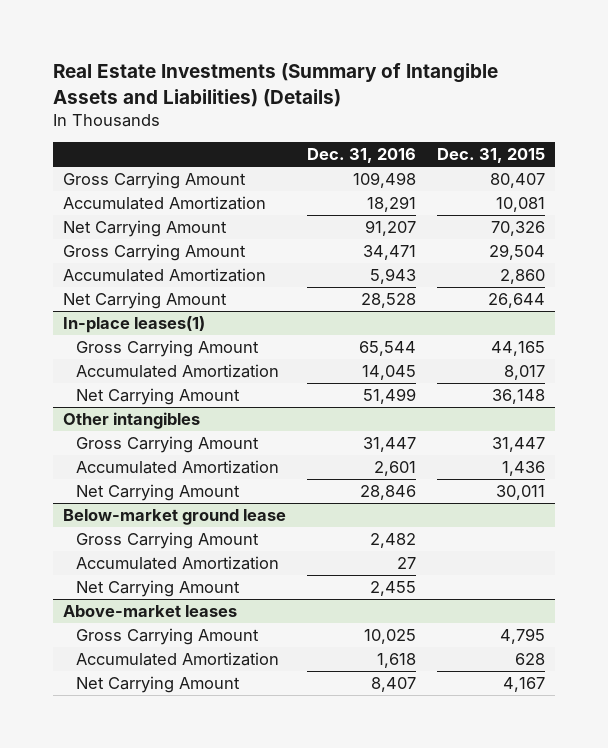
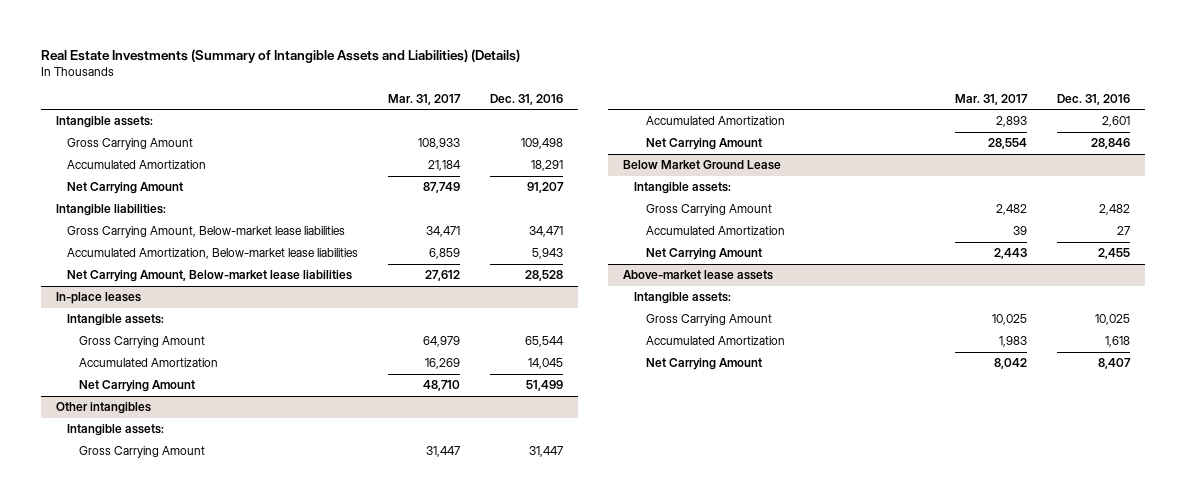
[436,148,545,164] Dec. 31, 2015 -> none
none -> [388,93,462,105] Mar. 31, 2017
none -> [56,116,154,129] Intangible assets:
none -> [56,204,167,217] Intangible liabilities:
[63,243,247,261] Gross Carrying Amount -> [67,226,346,239] Gross Carrying Amount, Below-market lease liabilities
[63,267,267,282] Accumulated Amortization -> [67,248,359,260] Accumulated Amortization, Below-market lease liabilities
[63,291,228,309] Net Carrying Amount -> [67,270,353,283] Net Carrying Amount, Below-market lease liabilities
[63,315,206,333] In-place leases(1) -> [56,292,142,305] In-place leases
none -> [67,314,165,327] Intangible assets:
none -> [67,424,165,437] Intangible assets:
[63,508,287,525] Below-market ground lease -> [622,160,781,171] Below Market Ground Lease
none -> [634,182,732,195] Intangible assets:
[63,604,238,617] Above-market leases -> [622,270,773,281] Above-market lease assets
none -> [634,292,732,305] Intangible assets:

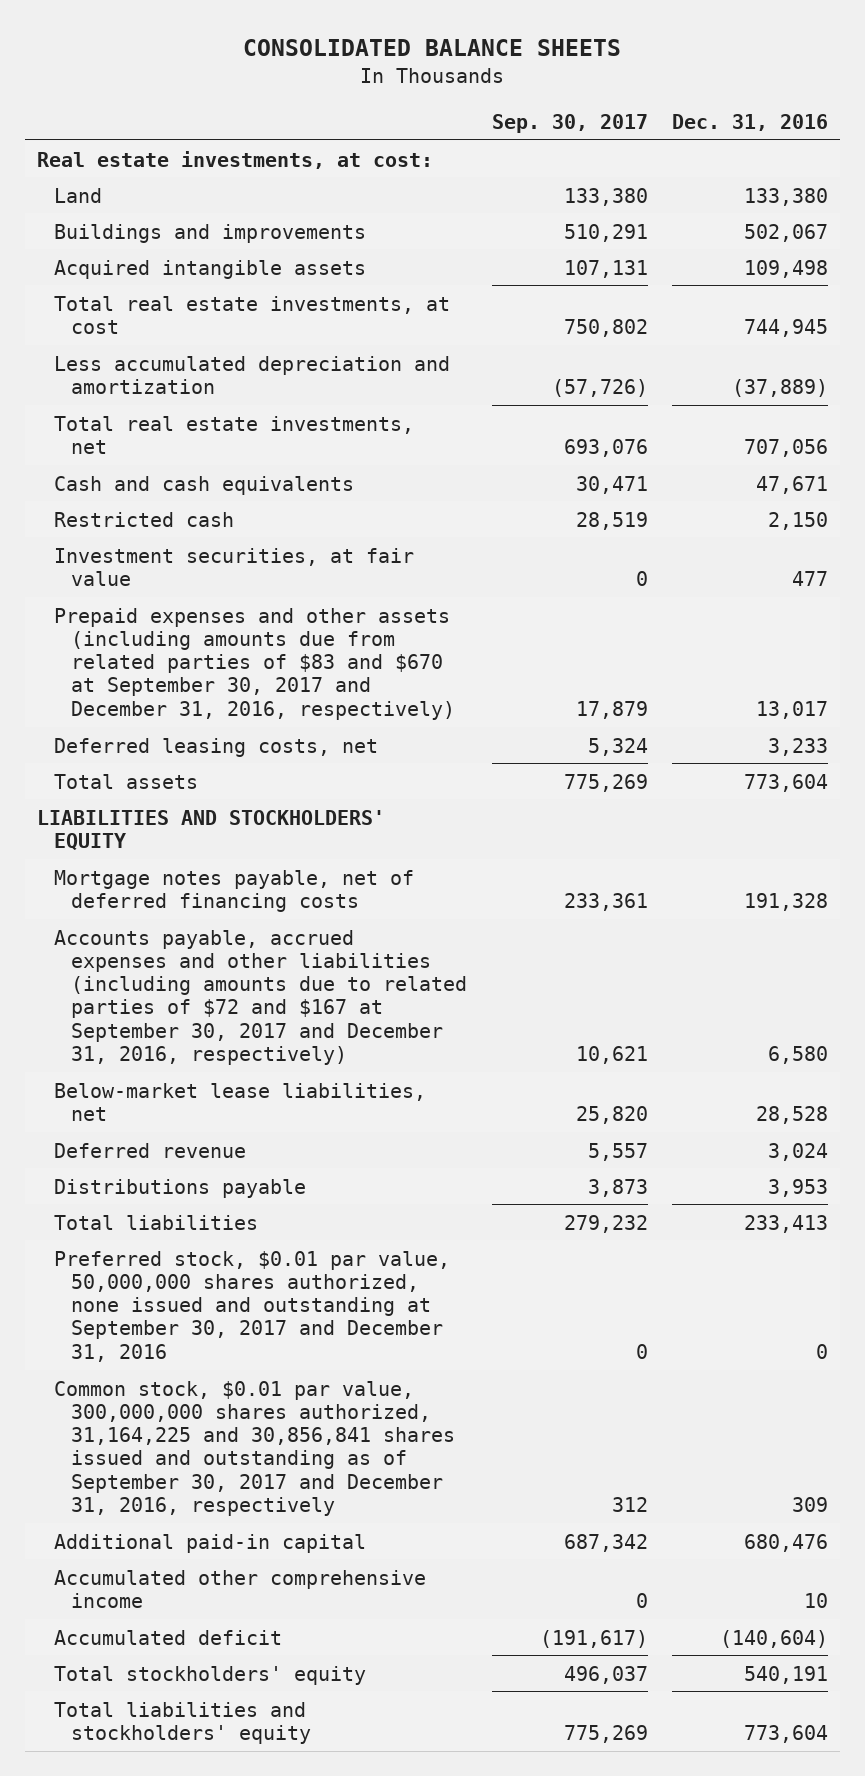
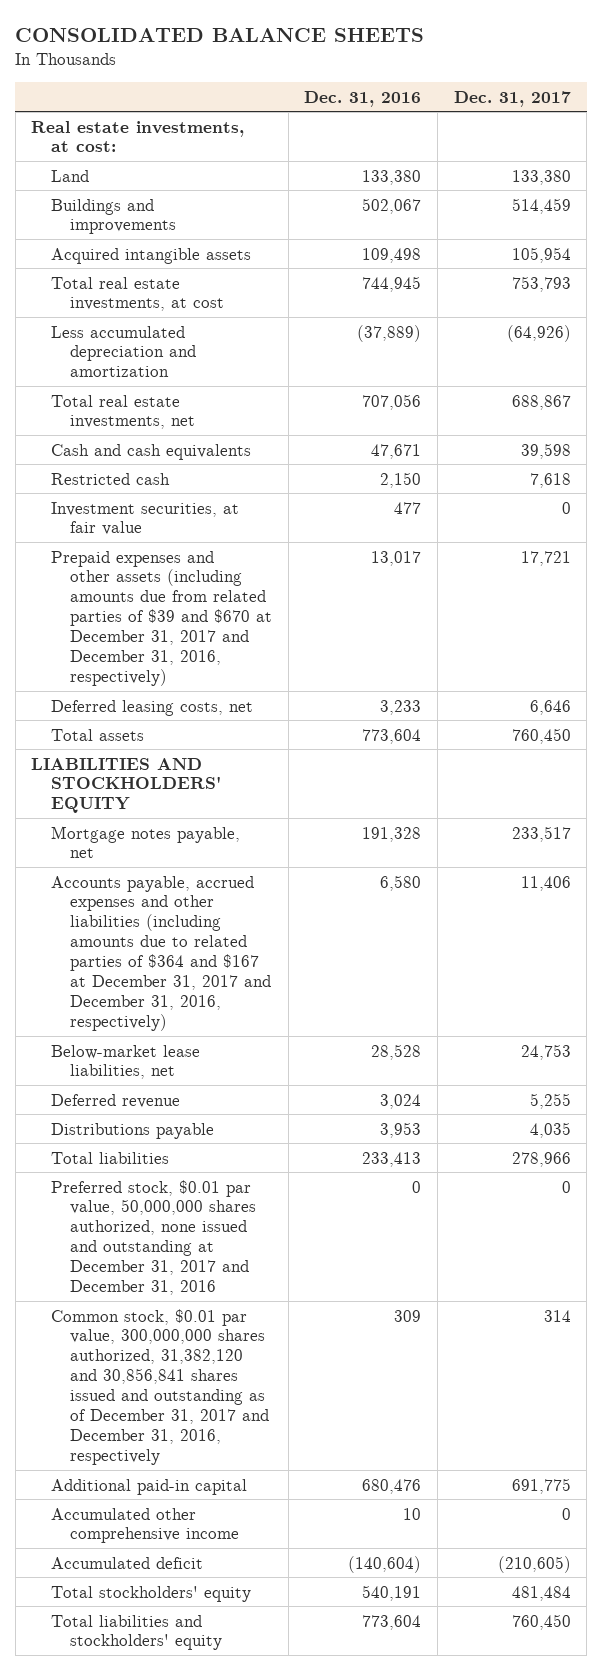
[491,114,648,134] Sep. 30, 2017 -> none
none -> [453,90,571,107] Dec. 31, 2017
[54,607,456,720] Prepaid expenses and other assets (including amounts due from related parties of $83 and $670 at September 30, 2017 and December 31, 2016, respectively) -> [50,550,273,686] Prepaid expenses and other assets (including amounts due from related parties of $39 and $670 at December 31, 2017 and December 31, 2016, respectively)
[54,869,415,912] Mortgage notes payable, net of deferred financing costs -> [50,825,240,859] Mortgage notes payable, net
[54,929,468,1066] Accounts payable, accrued expenses and other liabilities (including amounts due to related parties of $72 and $167 at September 30, 2017 and December 31, 2016, respectively) -> [50,875,272,1031] Accounts payable, accrued expenses and other liabilities (including amounts due to related parties of $364 and $167 at December 31, 2017 and December 31, 2016, respectively)
[54,1250,451,1362] Preferred stock, $0.01 par value, 50,000,000 shares authorized, none issued and outstanding at September 30, 2017 and December 31, 2016 -> [50,1179,257,1295] Preferred stock, $0.01 par value, 50,000,000 shares authorized, none issued and outstanding at December 31, 2017 and December 31, 2016
[54,1380,456,1517] Common stock, $0.01 par value, 300,000,000 shares authorized, 31,164,225 and 30,856,841 shares issued and outstanding as of September 30, 2017 and December 31, 2016, respectively -> [50,1308,270,1465] Common stock, $0.01 par value, 300,000,000 shares authorized, 31,382,120 and 30,856,841 shares issued and outstanding as of December 31, 2017 and December 31, 2016, respectively

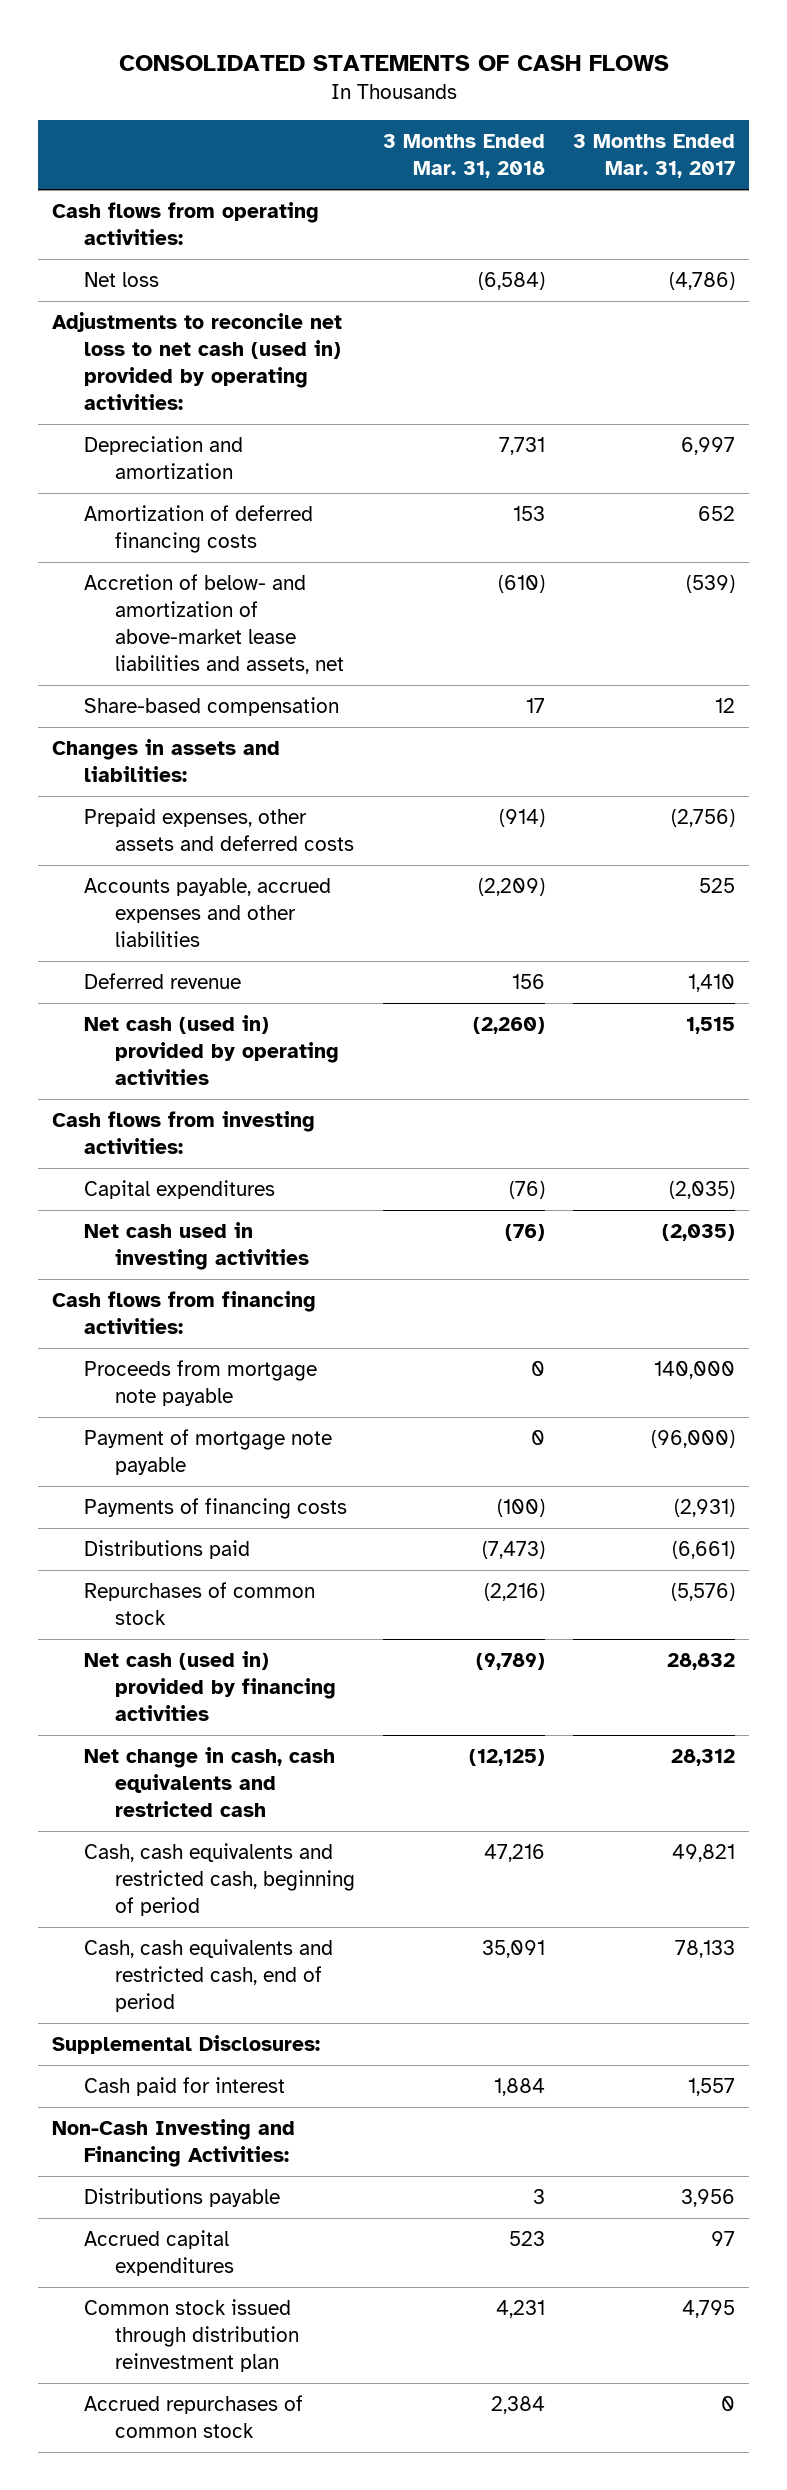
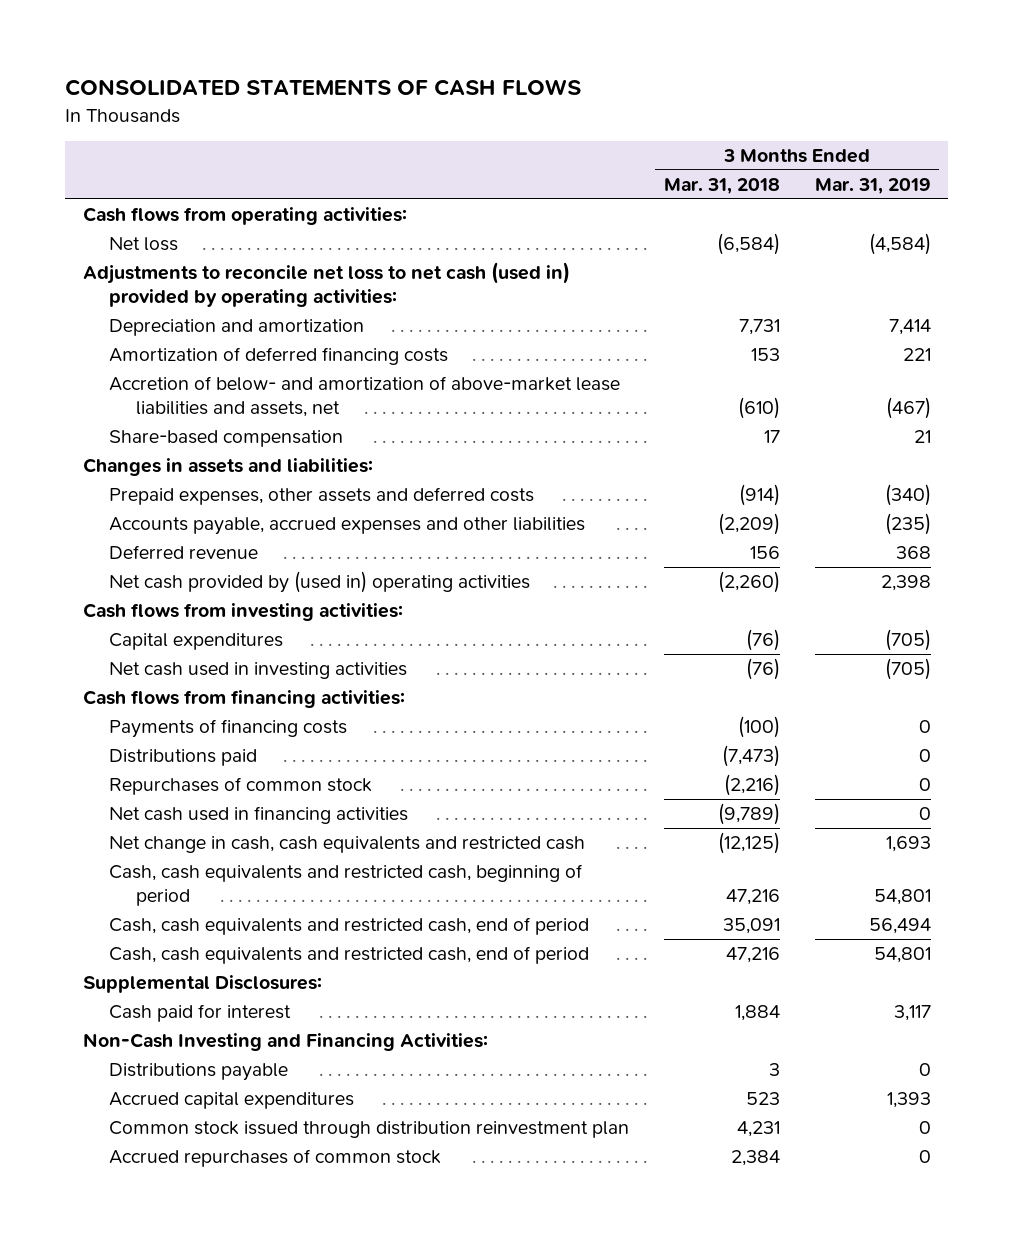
[573,134,736,179] 3 Months Ended Mar. 31, 2017 -> none
none -> [814,177,931,194] Mar. 31, 2019
[83,1015,340,1085] Net cash (used in) provided by operating activities -> [109,570,531,593] Net cash provided by (used in) operating activities
[83,1360,317,1406] Proceeds from mortgage note payable -> none
[83,1429,332,1475] Payment of mortgage note payable -> none
[83,1651,337,1721] Net cash (used in) provided by financing activities -> [109,805,409,824] Net cash used in financing activities
none -> [109,945,590,964] Cash, cash equivalents and restricted cash, end of period

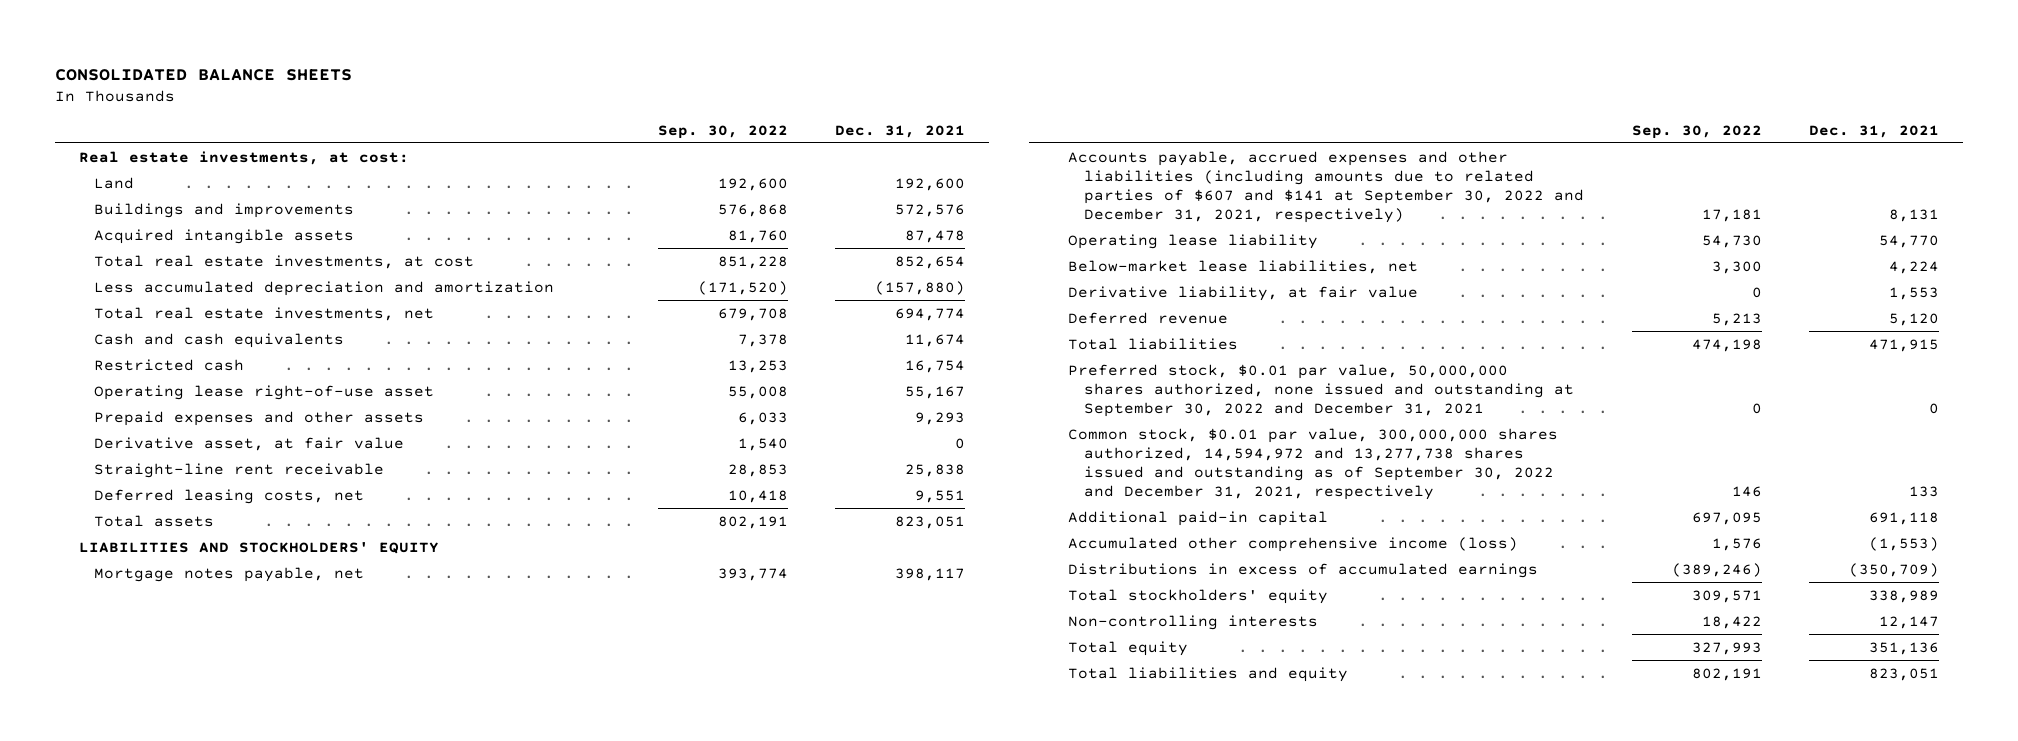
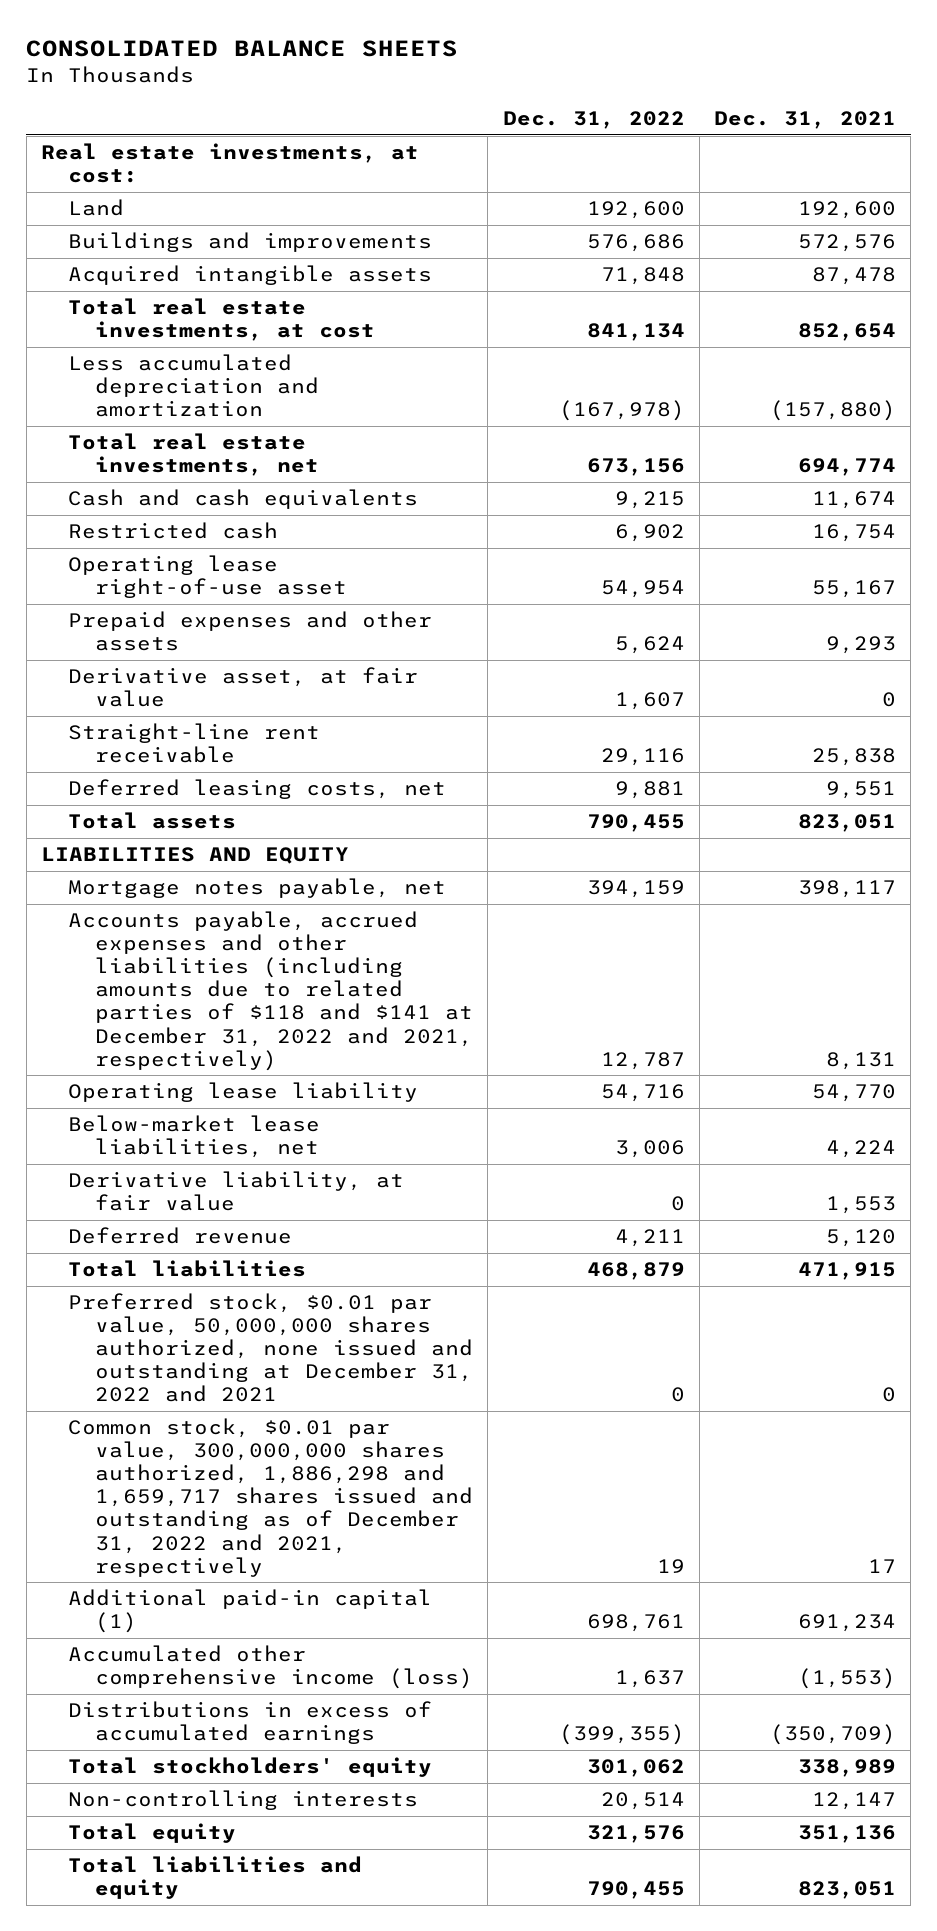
[657,124,788,139] Sep. 30, 2022 -> none
none -> [502,110,685,129] Dec. 31, 2022
[78,541,439,554] LIABILITIES AND STOCKHOLDERS' EQUITY -> [41,847,350,865] LIABILITIES AND EQUITY
[1068,150,1585,224] Accounts payable, accrued expenses and other liabilities (including amounts due to related parties of $607 and $141 at September 30, 2022 and December 31, 2021, respectively) -> [68,911,474,1071] Accounts payable, accrued expenses and other liabilities (including amounts due to related parties of $118 and $141 at December 31, 2022 and 2021, respectively)
[1068,363,1575,418] Preferred stock, $0.01 par value, 50,000,000 shares authorized, none issued and outstanding at September 30, 2022 and December 31, 2021 -> [68,1293,474,1403] Preferred stock, $0.01 par value, 50,000,000 shares authorized, none issued and outstanding at December 31, 2022 and 2021
[1068,427,1559,501] Common stock, $0.01 par value, 300,000,000 shares authorized, 14,594,972 and 13,277,738 shares issued and outstanding as of September 30, 2022 and December 31, 2021, respectively -> [68,1418,474,1577] Common stock, $0.01 par value, 300,000,000 shares authorized, 1,886,298 and 1,659,717 shares issued and outstanding as of December 31, 2022 and 2021, respectively
[1909,486,1940,498] 133 -> [868,1558,897,1573] 17
[1068,510,1329,526] Additional paid-in capital -> [68,1589,433,1634] Additional paid-in capital (1)
[1869,511,1940,525] 691,118 -> [798,1614,897,1633] 691,234

